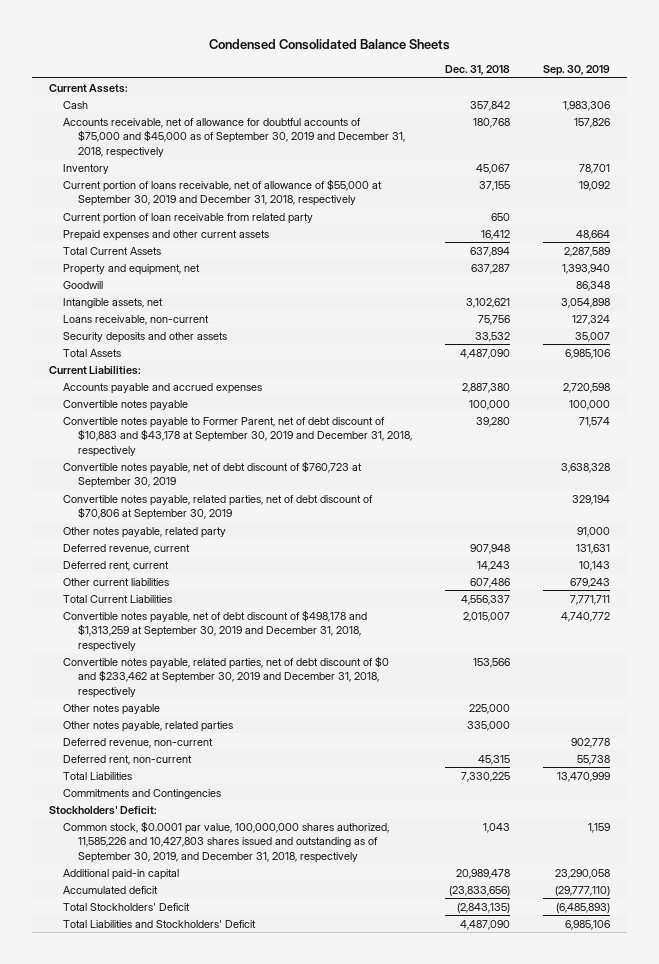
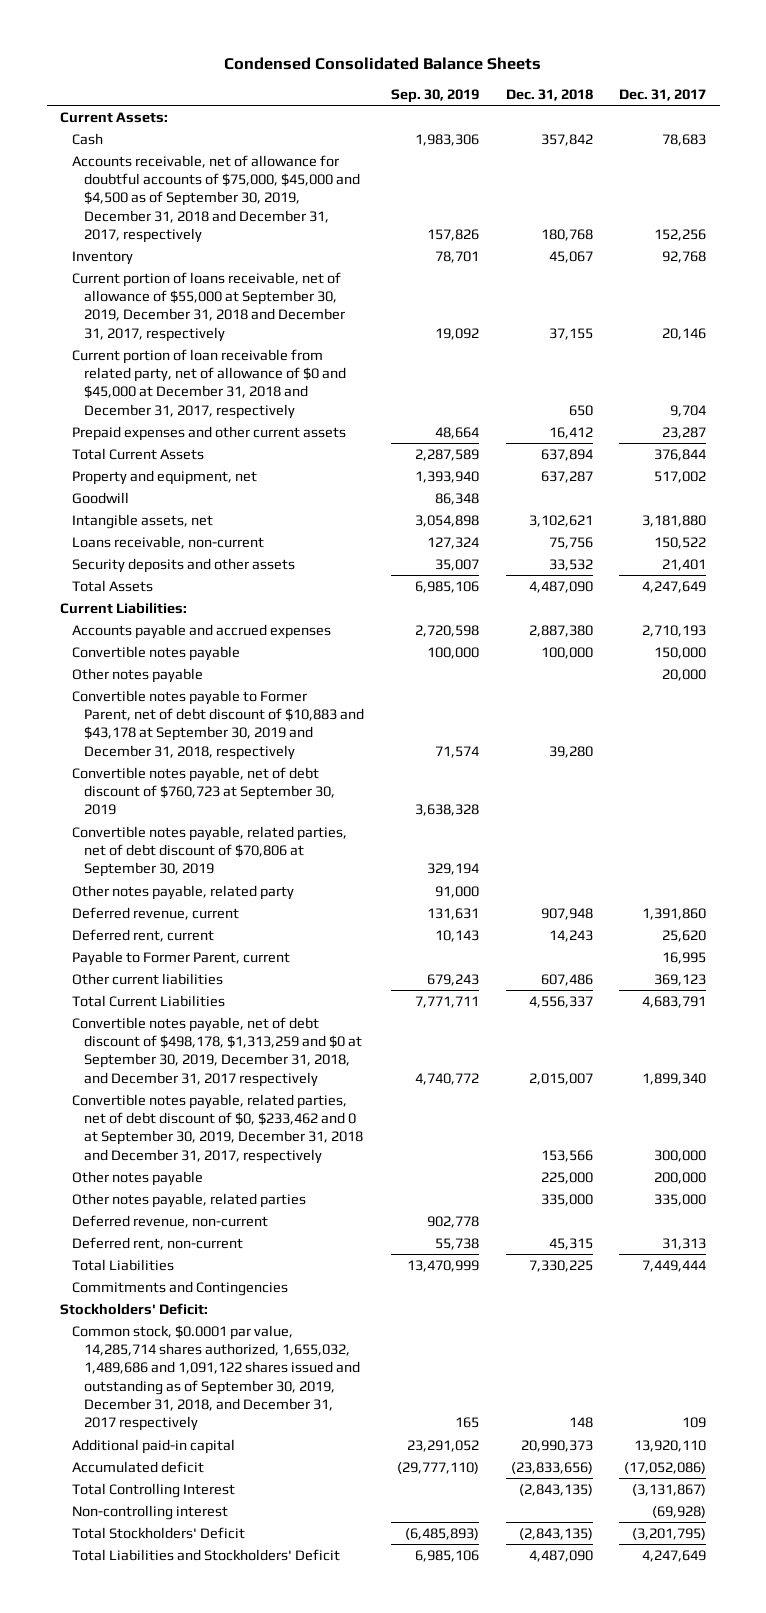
none -> [619,89,707,102] Dec. 31, 2017
[63,117,406,158] Accounts receivable, net of allowance for doubtful accounts of $75,000 and $45,000 as of September 30, 2019 and December 31, 2018, respectively -> [72,154,361,243] Accounts receivable, net of allowance for doubtful accounts of $75,000, $45,000 and $4,500 as of September 30, 2019, December 31, 2018 and December 31, 2017, respectively
[63,178,383,207] Current portion of loans receivable, net of allowance of $55,000 at September 30, 2019 and December 31, 2018, respectively -> [72,271,346,342] Current portion of loans receivable, net of allowance of $55,000 at September 30, 2019, December 31, 2018 and December 31, 2017, respectively
[63,212,314,224] Current portion of loan receivable from related party -> [72,348,347,419] Current portion of loan receivable from related party, net of allowance of $0 and $45,000 at December 31, 2018 and December 31, 2017, respectively
none -> [72,667,204,683] Other notes payable
none -> [72,950,291,966] Payable to Former Parent, current
[63,609,368,652] Convertible notes payable, net of debt discount of $498,178 and $1,313,259 at September 30, 2019 and December 31, 2018, respectively -> [72,1016,363,1087] Convertible notes payable, net of debt discount of $498,178, $1,313,259 and $0 at September 30, 2019, December 31, 2018, and December 31, 2017 respectively
[63,655,390,698] Convertible notes payable, related parties, net of debt discount of $0 and $233,462 at September 30, 2019 and December 31, 2018, respectively -> [72,1093,364,1164] Convertible notes payable, related parties, net of debt discount of $0, $233,462 and 0 at September 30, 2019, December 31, 2018 and December 31, 2017, respectively
[63,820,390,863] Common stock, $0.0001 par value, 100,000,000 shares authorized, 11,585,226 and 10,427,803 shares issued and outstanding as of September 30, 2019, and December 31, 2018, respectively -> [72,1324,361,1432] Common stock, $0.0001 par value, 14,285,714 shares authorized, 1,655,032, 1,489,686 and 1,091,122 shares issued and outstanding as of September 30, 2019, December 31, 2018, and December 31, 2017 respectively
[483,822,511,833] 1,043 -> [568,1417,593,1429] 148
[588,822,611,833] 1,159 -> [454,1417,479,1429] 165
[456,868,511,879] 20,989,478 -> [520,1439,593,1452] 20,990,373
[555,868,611,879] 23,290,058 -> [406,1439,479,1452] 23,291,052
none -> [72,1482,236,1498] Total Controlling Interest
none -> [72,1504,229,1520] Non-controlling interest

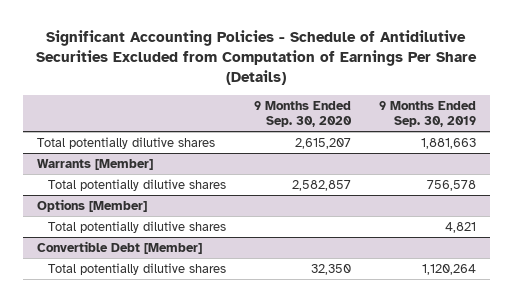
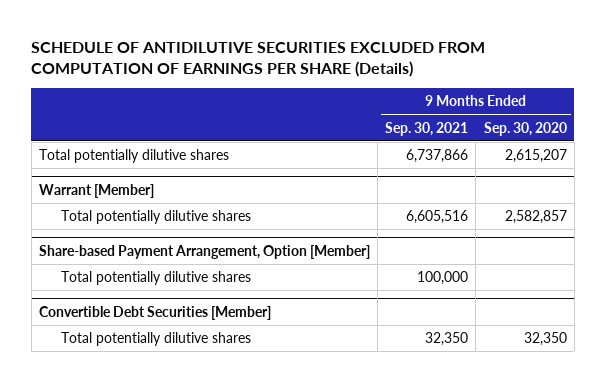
[36,30,478,86] Significant Accounting Policies - Schedule of Antidilutive Securities Excluded from Computation of Earnings Per Share (Details) -> [31,41,486,78] SCHEDULE OF ANTIDILUTIVE SECURITIES EXCLUDED FROM COMPUTATION OF EARNINGS PER SHARE (Details)
[378,100,476,128] 9 Months Ended Sep. 30, 2019 -> none
none -> [385,121,469,136] Sep. 30, 2021
[36,158,153,170] Warrants [Member] -> [38,183,154,198] Warrant [Member]
[36,198,147,212] Options [Member] -> [38,244,370,259] Share-based Payment Arrangement, Option [Member]
[36,240,202,254] Convertible Debt [Member] -> [38,305,271,320] Convertible Debt Securities [Member]

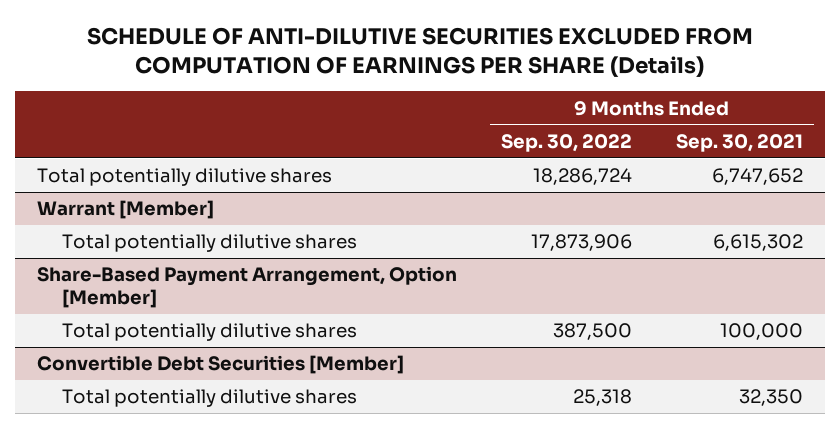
[31,41,486,78] SCHEDULE OF ANTIDILUTIVE SECURITIES EXCLUDED FROM COMPUTATION OF EARNINGS PER SHARE (Details) -> [86,27,753,77] SCHEDULE OF ANTI-DILUTIVE SECURITIES EXCLUDED FROM COMPUTATION OF EARNINGS PER SHARE (Details)
[483,121,567,136] Sep. 30, 2020 -> none
none -> [500,133,632,152] Sep. 30, 2022
[406,149,469,164] 6,737,866 -> [711,168,803,186] 6,747,652
[406,210,469,225] 6,605,516 -> [712,234,803,252] 6,615,302
[38,244,370,259] Share-based Payment Arrangement, Option [Member] -> [37,266,458,309] Share-Based Payment Arrangement, Option [Member]

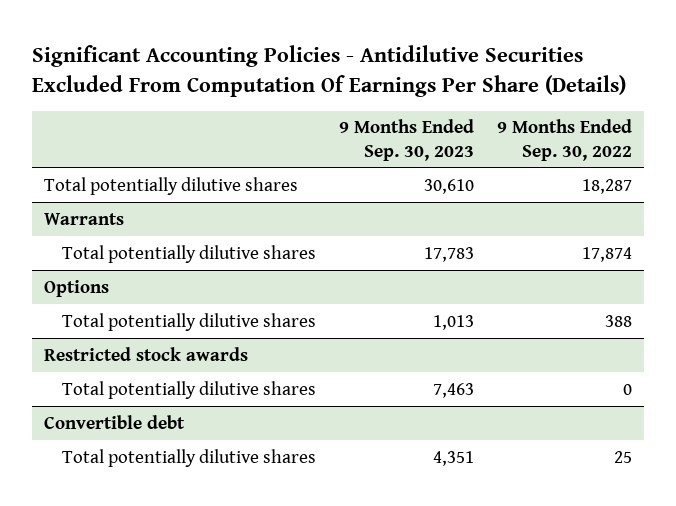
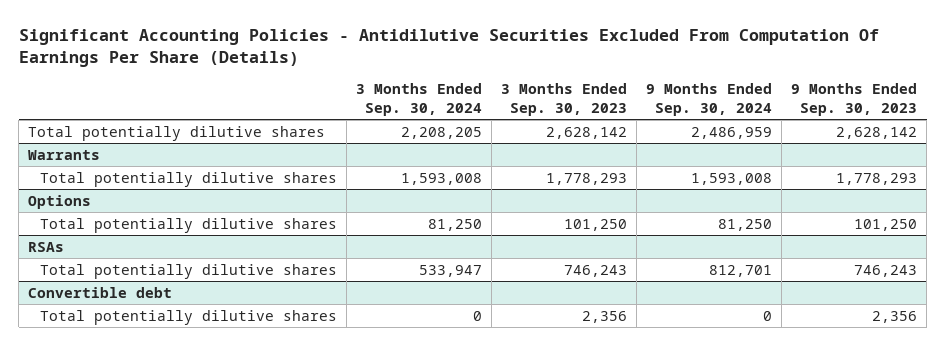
[497,119,633,161] 9 Months Ended Sep. 30, 2022 -> none
none -> [355,83,482,116] 3 Months Ended Sep. 30, 2024
none -> [500,83,627,116] 3 Months Ended Sep. 30, 2023
none -> [645,83,772,116] 9 Months Ended Sep. 30, 2024
[424,178,475,194] 30,610 -> [836,126,918,139] 2,628,142
[424,246,475,262] 17,783 -> [836,172,918,185] 1,778,293
[433,314,475,330] 1,013 -> [854,218,918,231] 101,250
[43,346,248,361] Restricted stock awards -> [28,241,65,252] RSAs
[433,382,475,398] 7,463 -> [854,264,918,277] 746,243
[433,450,475,466] 4,351 -> [872,310,918,323] 2,356

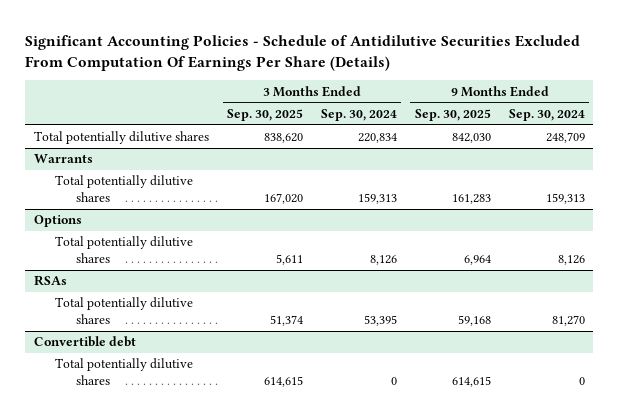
[18,29,879,68] Significant Accounting Policies - Antidilutive Securities Excluded From Computation Of Earnings Per Share (Details) -> [25,35,581,71] Significant Accounting Policies - Schedule of Antidilutive Securities Excluded From Computation Of Earnings Per Share (Details)
[500,83,627,116] 3 Months Ended Sep. 30, 2023 -> none
[791,83,918,116] 9 Months Ended Sep. 30, 2023 -> none
none -> [227,109,304,122] Sep. 30, 2025
none -> [414,109,491,122] Sep. 30, 2025
[400,126,482,139] 2,208,205 -> [357,133,397,144] 220,834
[690,126,772,139] 2,486,959 -> [545,132,585,144] 248,709
[400,172,482,185] 1,593,008 -> [357,193,397,205] 159,313
[690,172,772,185] 1,593,008 -> [545,193,585,205] 159,313
[427,218,482,231] 81,250 -> [369,255,397,266] 8,126
[717,218,772,231] 81,250 -> [557,255,585,266] 8,126
[418,264,482,277] 533,947 -> [363,315,397,327] 53,395
[708,264,772,277] 812,701 -> [551,315,585,327] 81,270

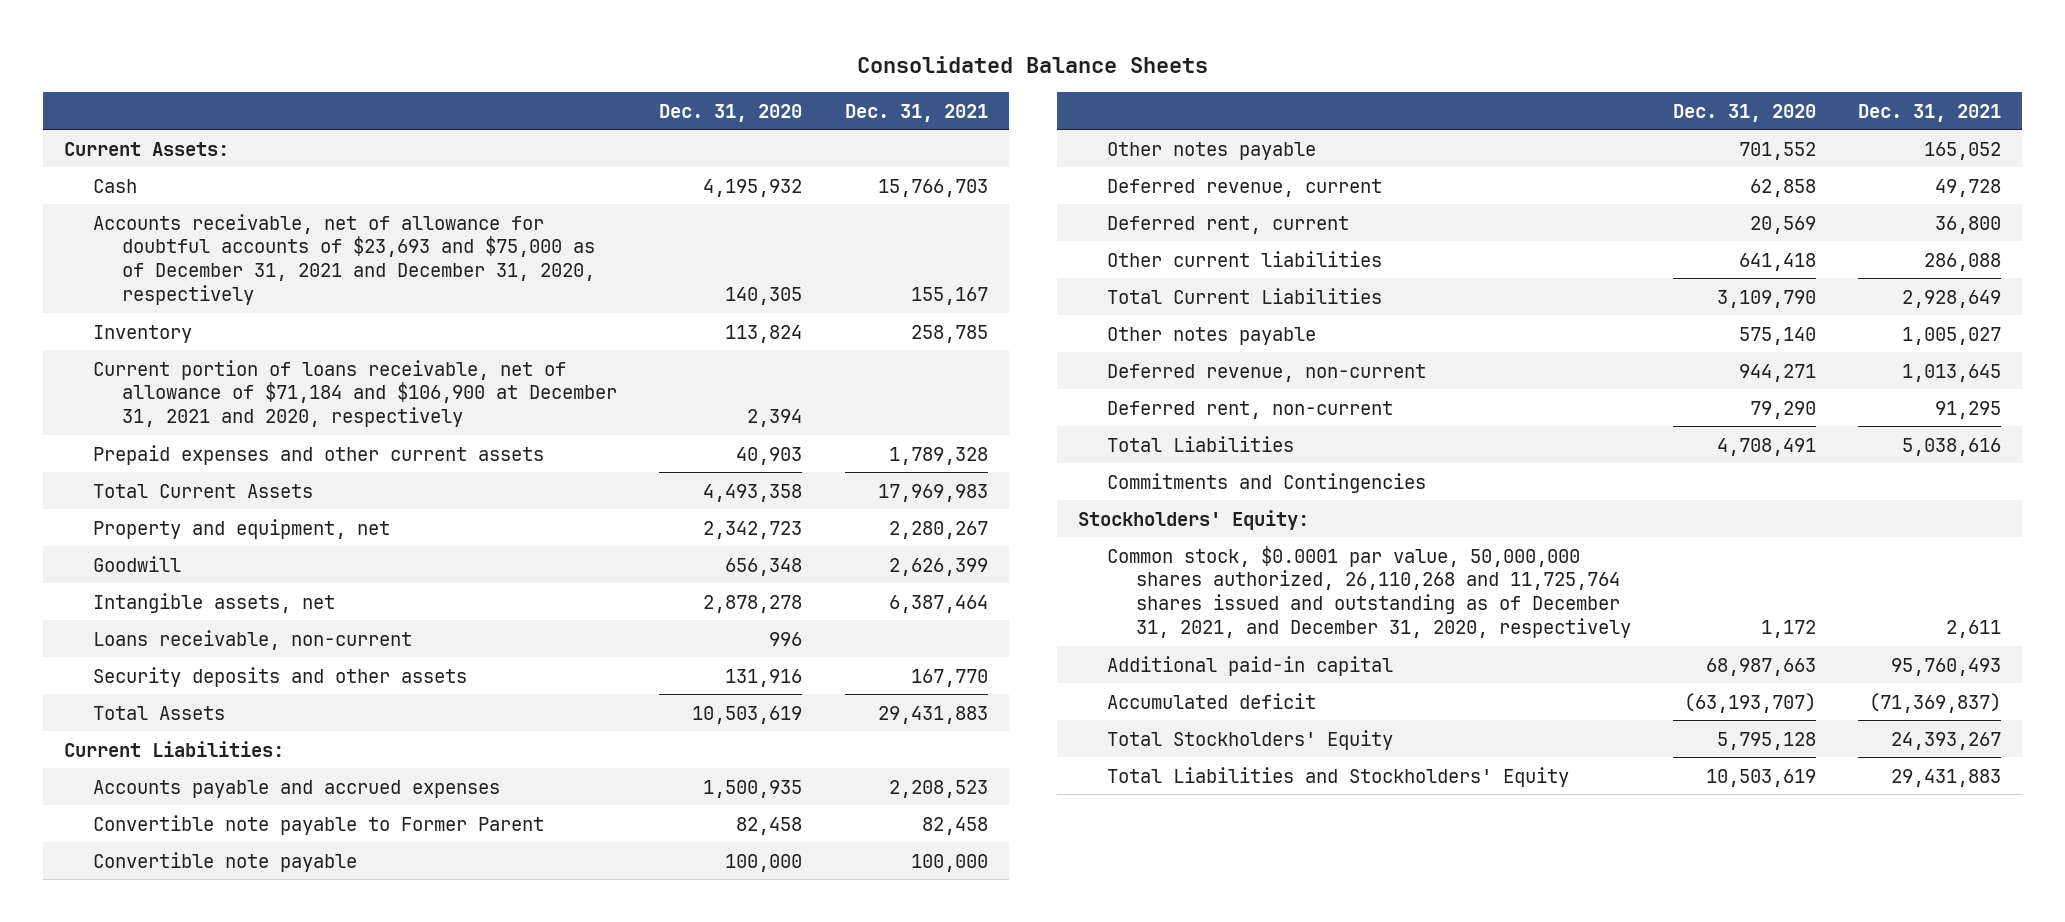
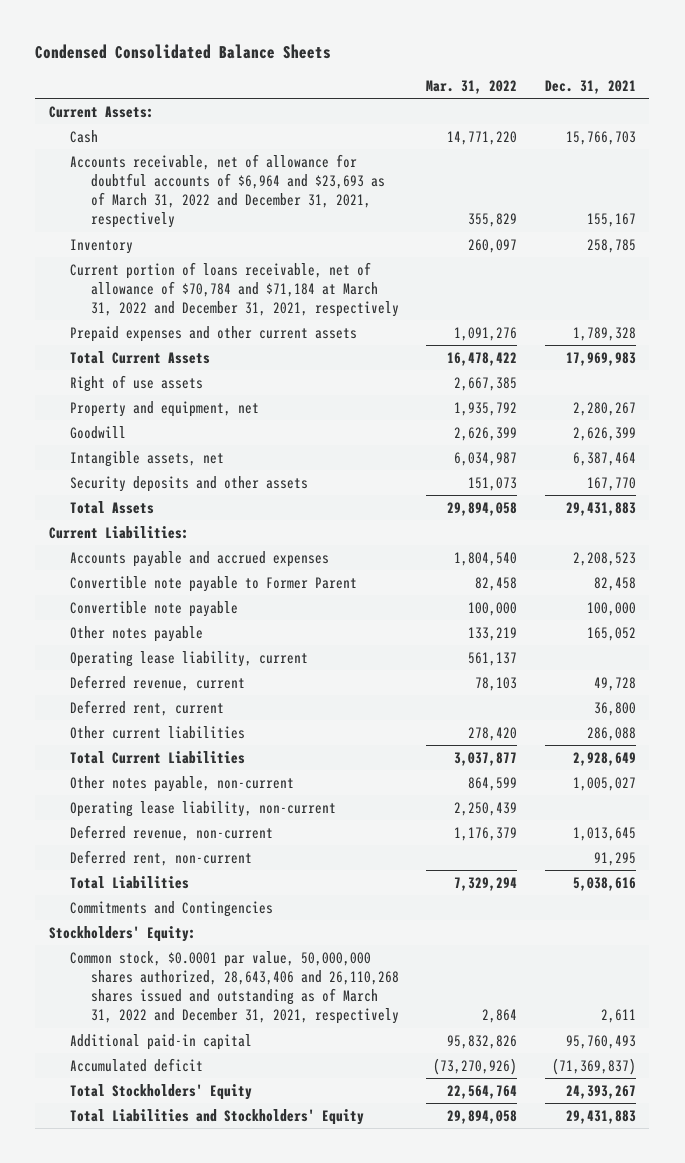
[856,55,1208,73] Consolidated Balance Sheets -> [35,44,332,60] Condensed Consolidated Balance Sheets
[659,103,803,122] Dec. 31, 2020 -> none
none -> [426,79,518,94] Mar. 31, 2022
[93,213,595,306] Accounts receivable, net of allowance for doubtful accounts of $23,693 and $75,000 as of December 31, 2021 and December 31, 2020, respectively -> [69,153,385,229] Accounts receivable, net of allowance for doubtful accounts of $6,964 and $23,693 as of March 31, 2022 and December 31, 2021, respectively
[93,359,617,428] Current portion of loans receivable, net of allowance of $71,184 and $106,900 at December 31, 2021 and 2020, respectively -> [69,261,399,318] Current portion of loans receivable, net of allowance of $70,784 and $71,184 at March 31, 2022 and December 31, 2021, respectively
none -> [69,374,203,392] Right of use assets
[93,629,413,650] Loans receivable, non-current -> none
none -> [69,650,308,667] Operating lease liability, current
[1106,326,1316,345] Other notes payable -> [69,775,294,792] Other notes payable, non-current
none -> [69,800,336,817] Operating lease liability, non-current
[1106,545,1631,639] Common stock, $0.0001 par value, 50,000,000 shares authorized, 26,110,268 and 11,725,764 shares issued and outstanding as of December 31, 2021, and December 31, 2020, respectively -> [69,950,399,1025] Common stock, $0.0001 par value, 50,000,000 shares authorized, 28,643,406 and 26,110,268 shares issued and outstanding as of March 31, 2022 and December 31, 2021, respectively

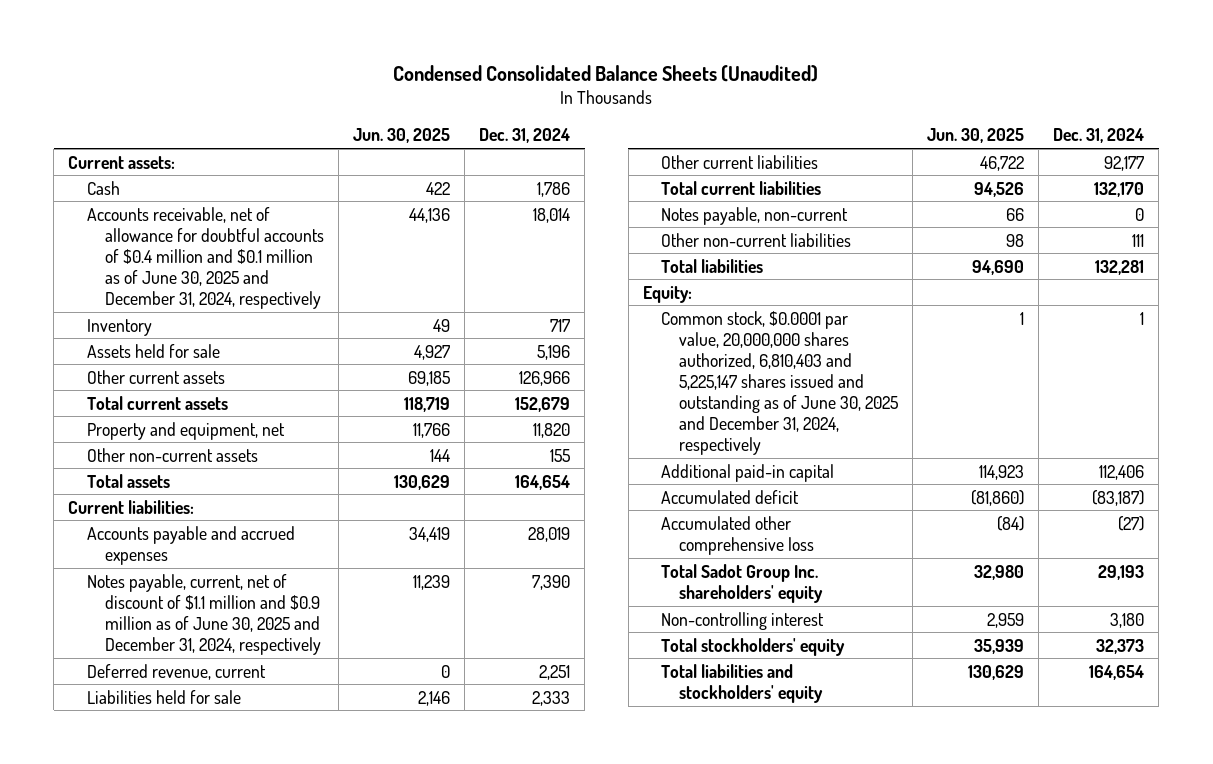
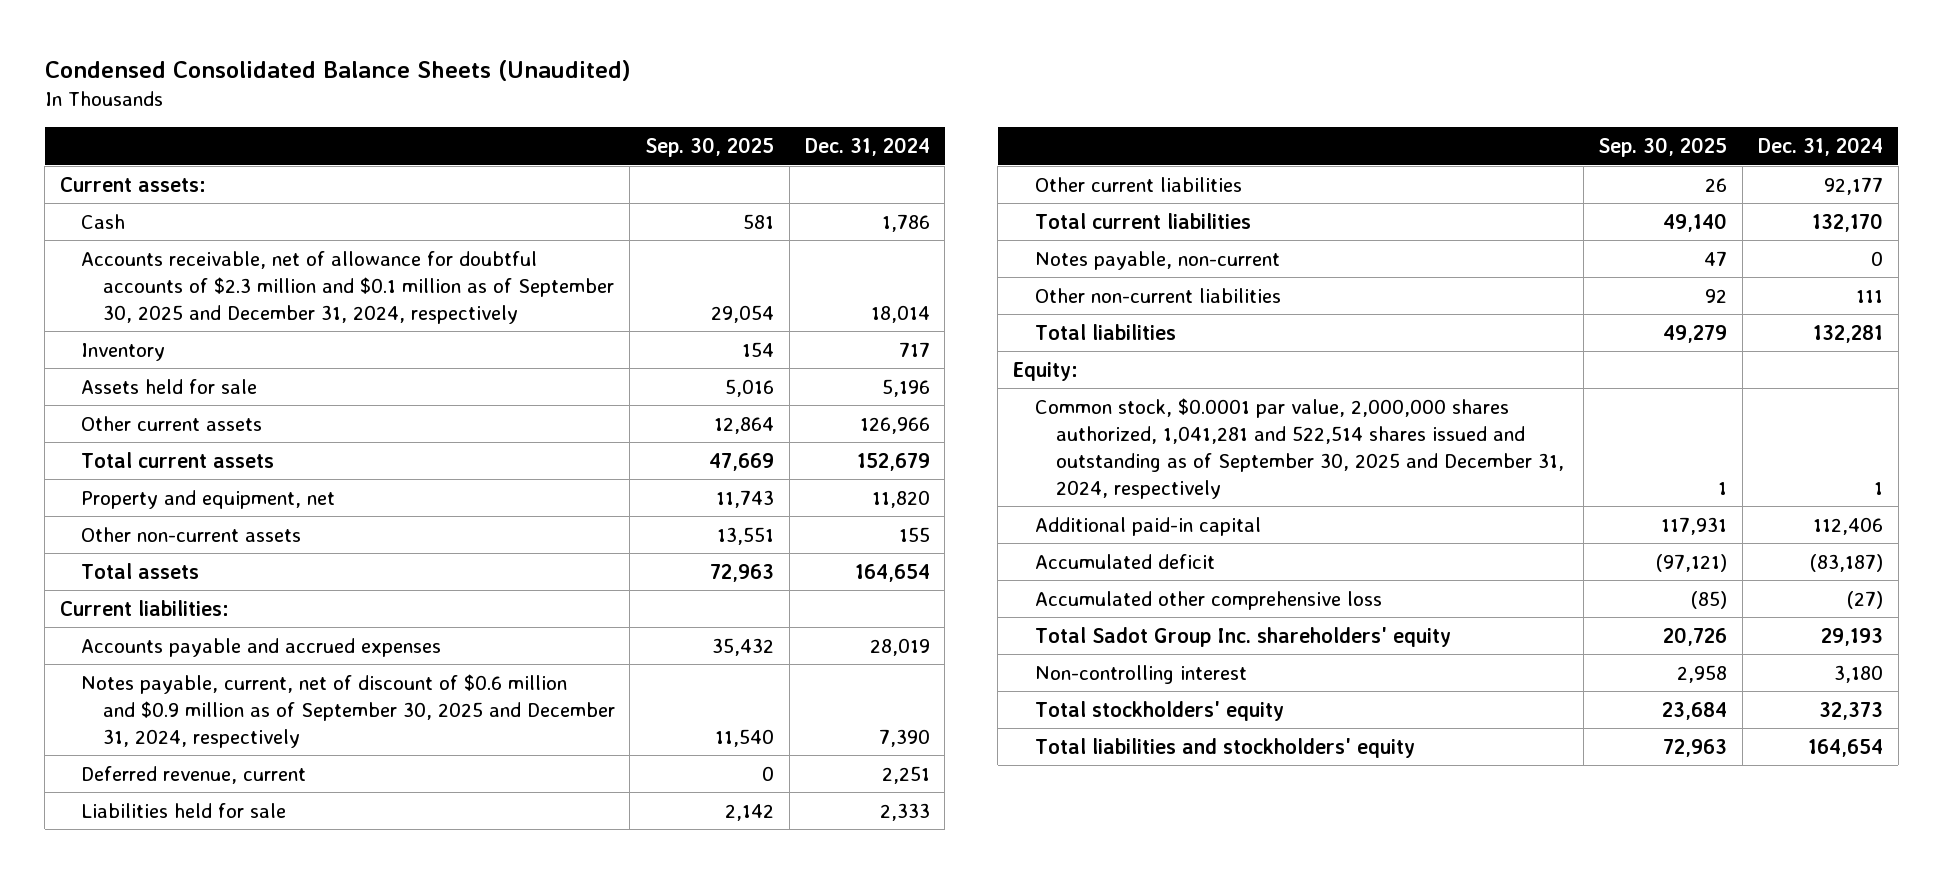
[353,128,451,144] Jun. 30, 2025 -> none
none -> [645,137,775,158] Sep. 30, 2025
[86,206,325,310] Accounts receivable, net of allowance for doubtful accounts of $0.4 million and $0.1 million as of June 30, 2025 and December 31, 2024, respectively -> [81,250,614,324] Accounts receivable, net of allowance for doubtful accounts of $2.3 million and $0.1 million as of September 30, 2025 and December 31, 2024, respectively
[86,573,322,655] Notes payable, current, net of discount of $1.1 million and $0.9 million as of June 30, 2025 and December 31, 2024, respectively -> [81,673,615,748] Notes payable, current, net of discount of $0.6 million and $0.9 million as of September 30, 2025 and December 31, 2024, respectively
[660,310,899,456] Common stock, $0.0001 par value, 20,000,000 shares authorized, 6,810,403 and 5,225,147 shares issued and outstanding as of June 30, 2025 and December 31, 2024, respectively -> [1034,397,1564,499] Common stock, $0.0001 par value, 2,000,000 shares authorized, 1,041,281 and 522,514 shares issued and outstanding as of September 30, 2025 and December 31, 2024, respectively

